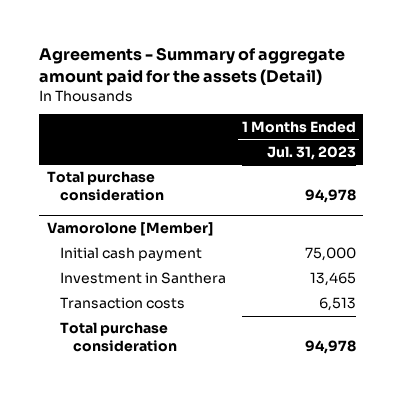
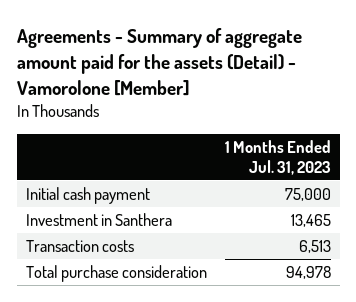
[38,47,345,86] Agreements - Summary of aggregate amount paid for the assets (Detail) -> [16,27,302,96] Agreements - Summary of aggregate amount paid for the assets (Detail) - Vamorolone [Member]
[46,171,164,201] Total purchase consideration -> none
[46,222,214,237] Vamorolone [Member] -> none

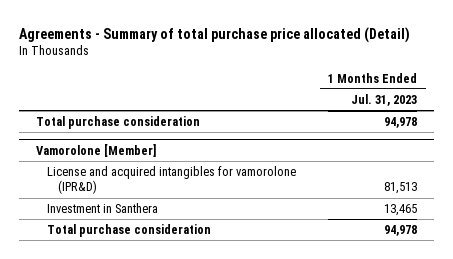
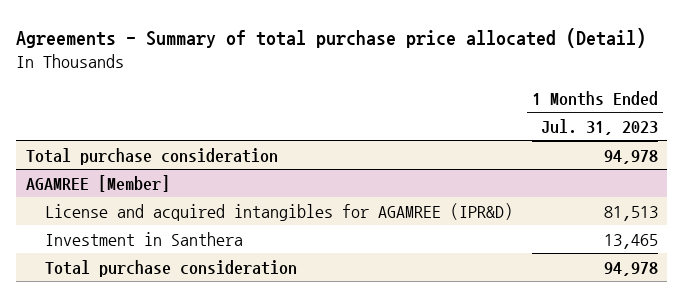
[35,143,156,157] Vamorolone [Member] -> none
none -> [25,174,170,192] AGAMREE [Member]
[46,166,296,195] License and acquired intangibles for vamorolone (IPR&D) -> [44,202,513,221] License and acquired intangibles for AGAMREE (IPR&D)

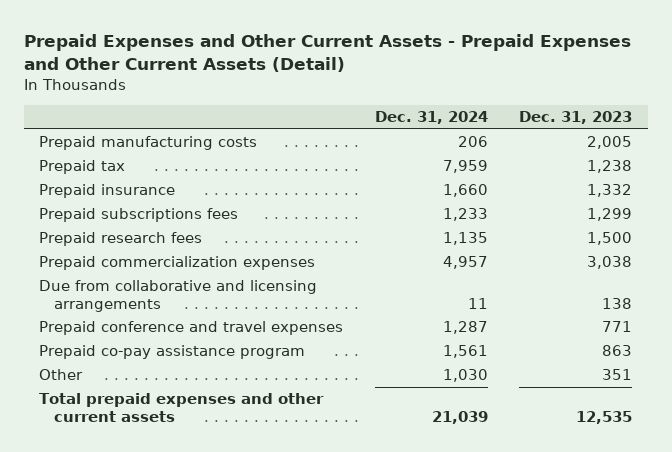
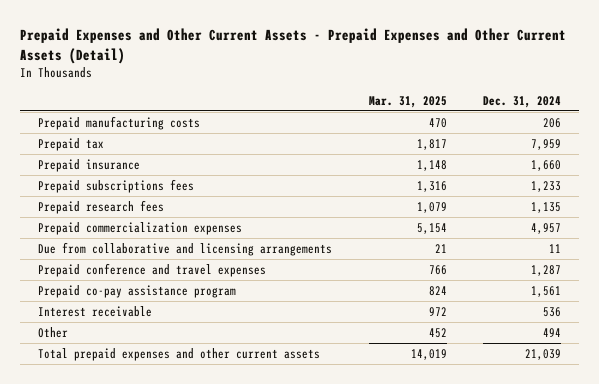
[519,111,633,125] Dec. 31, 2023 -> none
none -> [368,95,447,108] Mar. 31, 2025
none -> [38,306,153,318] Interest receivable
[442,369,488,383] 1,030 -> [542,328,561,338] 494

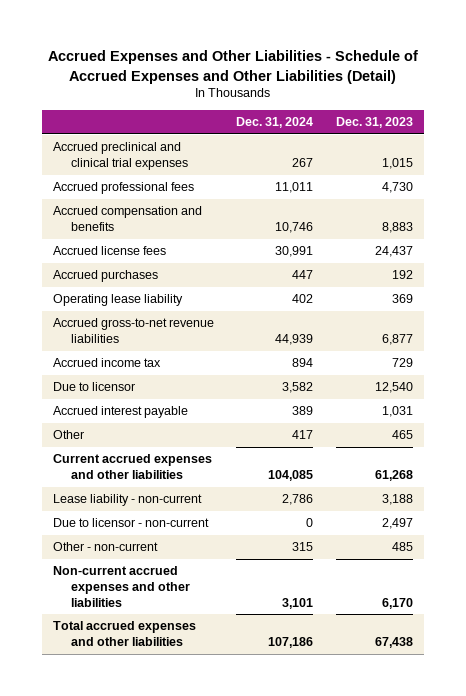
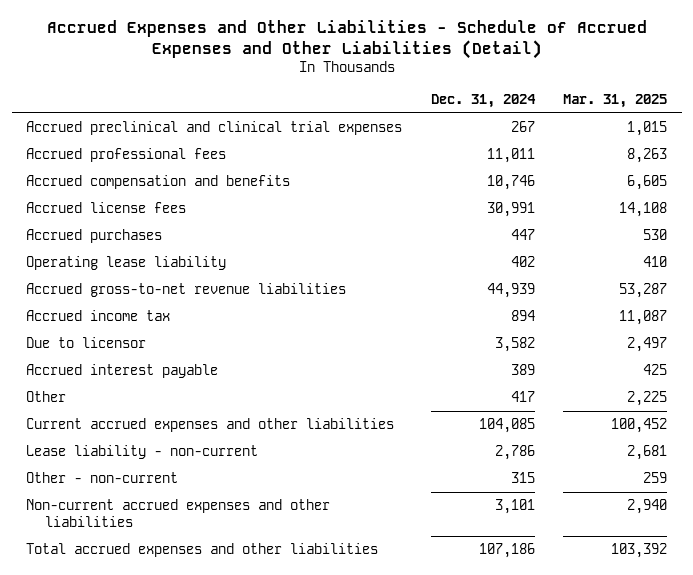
[335,117,413,129] Dec. 31, 2023 -> none
none -> [563,94,668,109] Mar. 31, 2025
[52,518,209,528] Due to licensor - non-current -> none

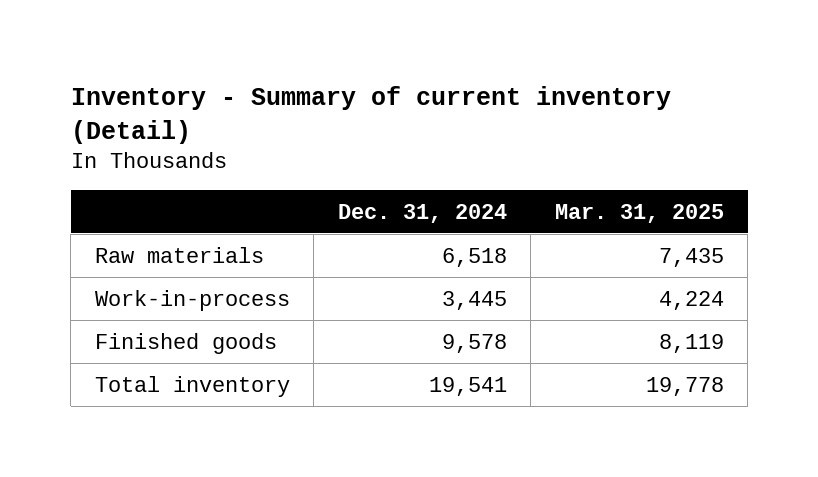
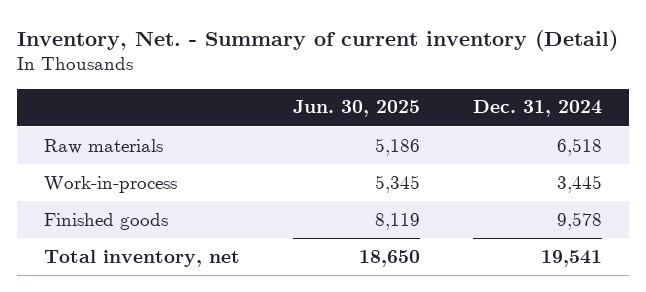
[70,85,671,144] Inventory - Summary of current inventory (Detail) -> [17,29,619,51] Inventory, Net. - Summary of current inventory (Detail)
[554,203,724,223] Mar. 31, 2025 -> none
none -> [293,100,421,118] Jun. 30, 2025
[94,375,290,397] Total inventory -> [43,249,240,267] Total inventory, net

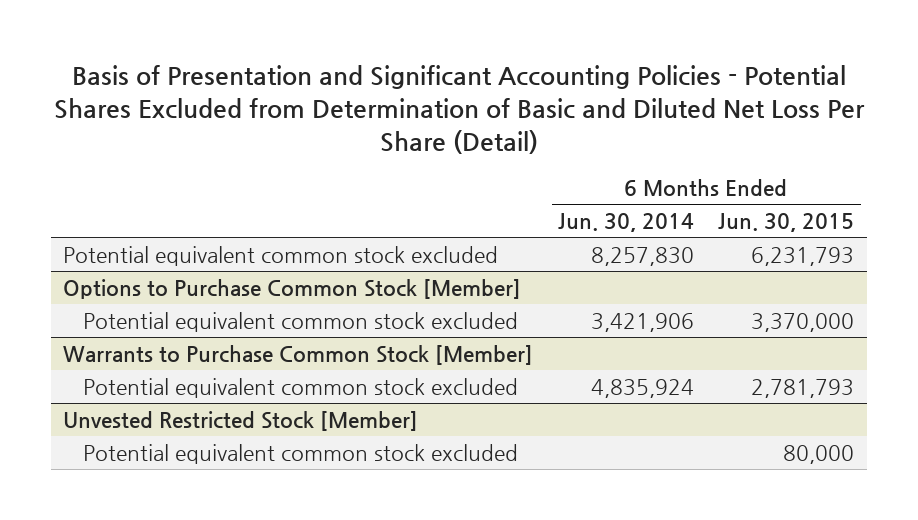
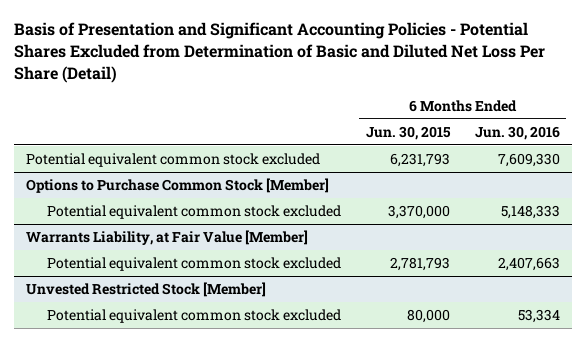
[557,213,694,233] Jun. 30, 2014 -> none
none -> [474,125,560,140] Jun. 30, 2016
[63,344,534,365] Warrants to Purchase Common Stock [Member] -> [25,229,308,245] Warrants Liability, at Fair Value [Member]

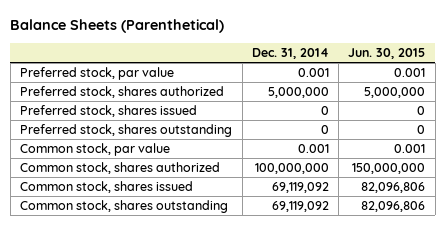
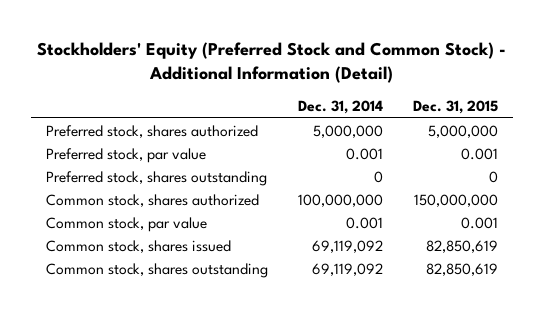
[10,19,225,34] Balance Sheets (Parenthetical) -> [37,41,507,84] Stockholders' Equity (Preferred Stock and Common Stock) - Additional Information (Detail)
[348,48,426,60] Jun. 30, 2015 -> none
none -> [413,100,499,115] Dec. 31, 2015
[20,105,198,118] Preferred stock, shares issued -> none
[20,67,175,81] Preferred stock, par value -> [45,147,206,163] Preferred stock, par value
[20,143,171,157] Common stock, par value -> [45,216,207,232] Common stock, par value

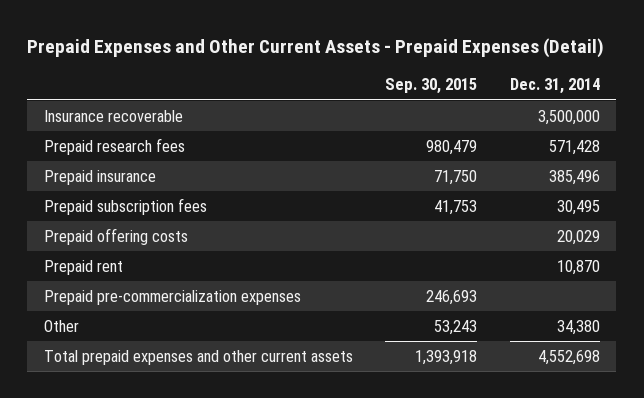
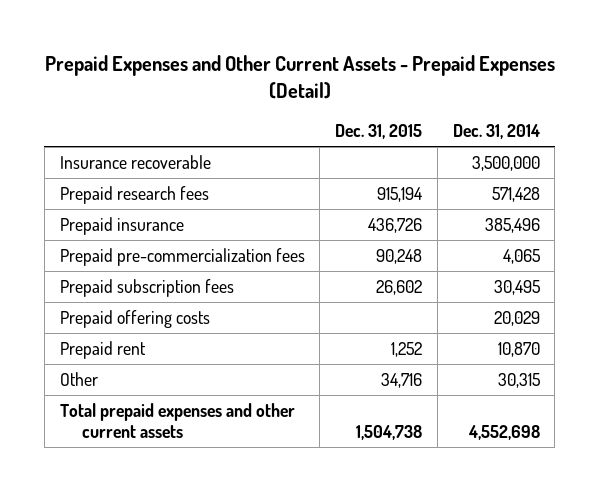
[385,78,478,95] Sep. 30, 2015 -> none
none -> [335,124,423,140] Dec. 31, 2015
none -> [59,247,305,266] Prepaid pre-commercialization fees
[43,289,301,305] Prepaid pre-commercialization expenses -> none
[557,319,601,335] 34,380 -> [497,372,540,388] 30,315

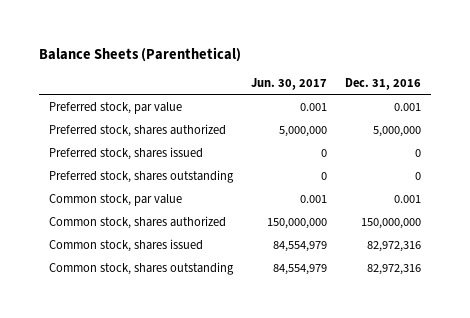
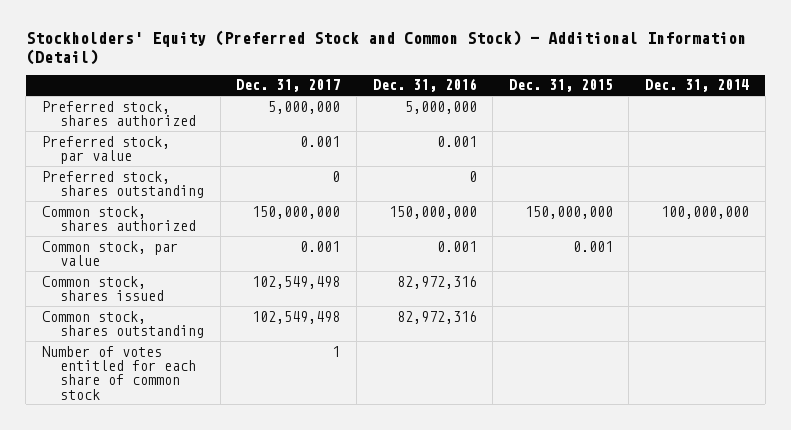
[39,46,242,62] Balance Sheets (Parenthetical) -> [25,30,746,65] Stockholders' Equity (Preferred Stock and Common Stock) - Additional Information (Detail)
[250,78,327,91] Jun. 30, 2017 -> none
none -> [236,79,341,93] Dec. 31, 2017
none -> [508,79,613,93] Dec. 31, 2015
none -> [644,79,749,93] Dec. 31, 2014
[48,146,203,160] Preferred stock, shares issued -> none
[48,101,182,114] Preferred stock, par value -> [42,135,171,165] Preferred stock, par value
[48,193,182,206] Common stock, par value -> [42,240,179,267] Common stock, par value
none -> [42,345,197,400] Number of votes entitled for each share of common stock

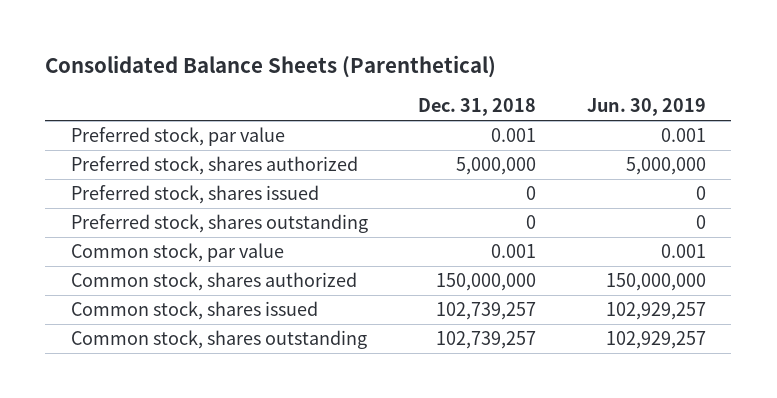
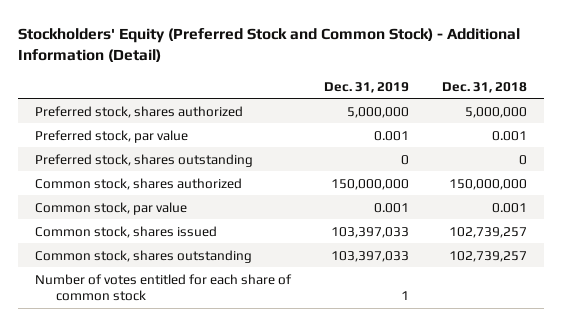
[45,55,497,79] Consolidated Balance Sheets (Parenthetical) -> [18,28,521,63] Stockholders' Equity (Preferred Stock and Common Stock) - Additional Information (Detail)
[587,98,707,117] Jun. 30, 2019 -> none
none -> [324,81,410,93] Dec. 31, 2019
[70,184,319,204] Preferred stock, shares issued -> none
[70,126,285,146] Preferred stock, par value -> [34,129,188,143] Preferred stock, par value
[70,242,284,262] Common stock, par value -> [34,201,187,215] Common stock, par value
none -> [34,273,292,301] Number of votes entitled for each share of common stock

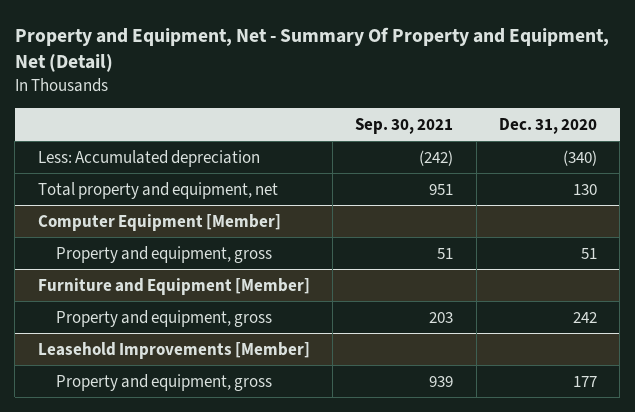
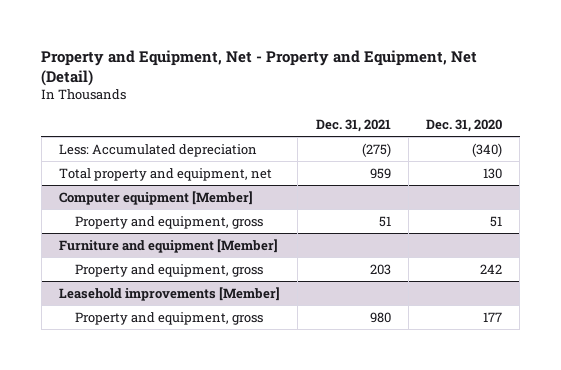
[14,26,609,73] Property and Equipment, Net - Summary Of Property and Equipment, Net (Detail) -> [41,49,478,86] Property and Equipment, Net - Property and Equipment, Net (Detail)
[355,117,454,134] Sep. 30, 2021 -> none
none -> [315,119,391,133] Dec. 31, 2021
[37,213,281,231] Computer Equipment [Member] -> [59,190,254,205] Computer equipment [Member]
[37,277,310,295] Furniture and Equipment [Member] -> [59,238,279,253] Furniture and equipment [Member]
[37,341,310,359] Leasehold Improvements [Member] -> [59,286,281,301] Leasehold improvements [Member]

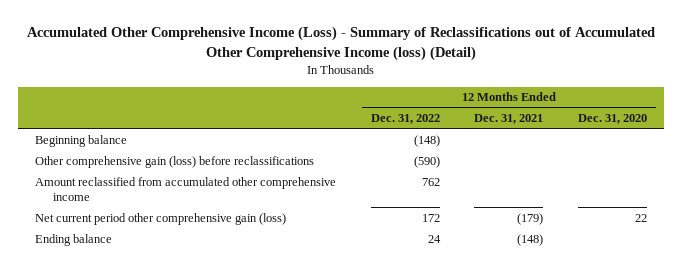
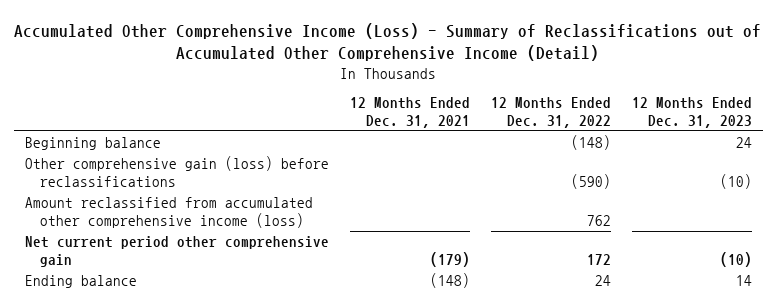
[27,26,656,61] Accumulated Other Comprehensive Income (Loss) - Summary of Reclassifications out of Accumulated Other Comprehensive Income (loss) (Detail) -> [14,23,762,62] Accumulated Other Comprehensive Income (Loss) - Summary of Reclassifications out of Accumulated Other Comprehensive Income (Detail)
[577,113,647,124] Dec. 31, 2020 -> none
none -> [632,97,753,128] 12 Months Ended Dec. 31, 2023
[35,176,337,201] Amount reclassified from accumulated other comprehensive income -> [24,197,313,228] Amount reclassified from accumulated other comprehensive income (loss)
[35,212,287,225] Net current period other comprehensive gain (loss) -> [24,236,329,267] Net current period other comprehensive gain

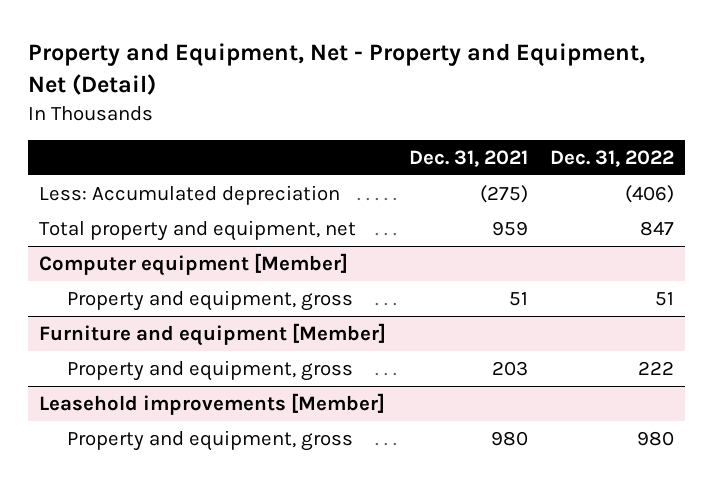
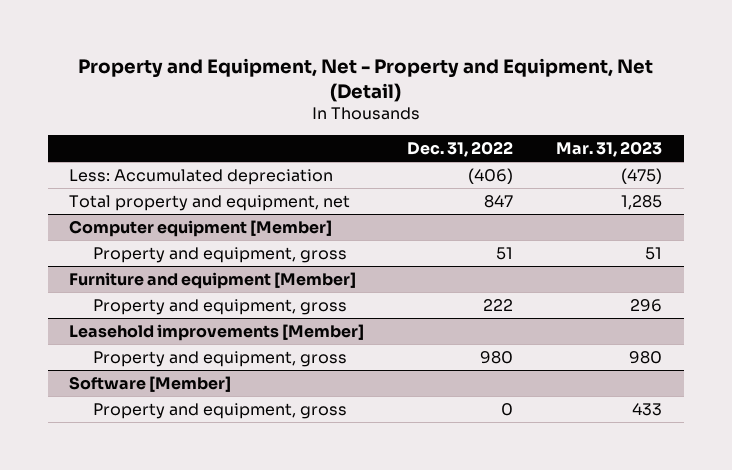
[408,150,528,168] Dec. 31, 2021 -> none
none -> [556,141,663,158] Mar. 31, 2023
none -> [69,375,232,392] Software [Member]
none -> [92,402,347,419] Property and equipment, gross

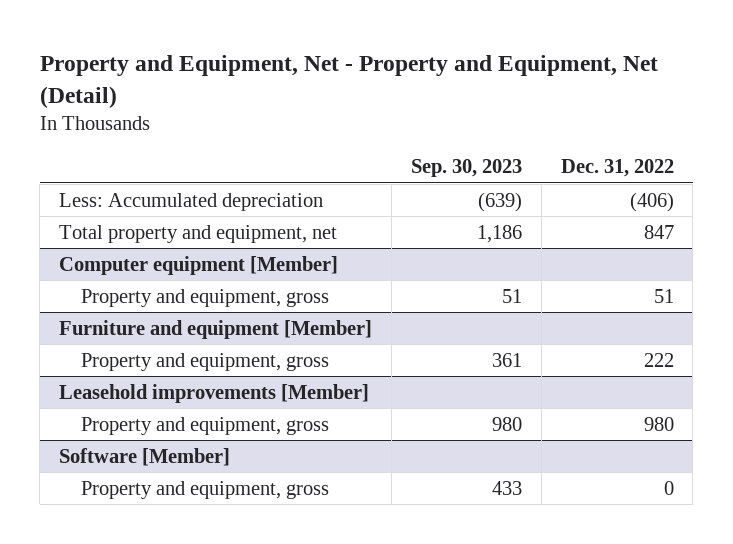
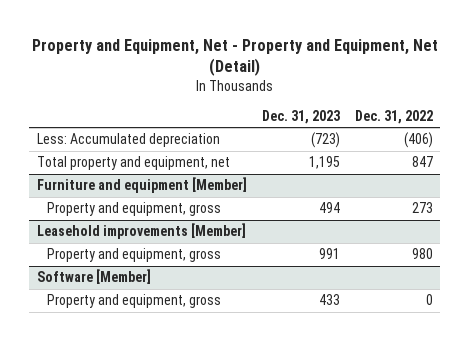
[410,159,522,178] Sep. 30, 2023 -> none
none -> [261,109,340,124] Dec. 31, 2023
[59,255,339,275] Computer equipment [Member] -> none
[80,288,329,307] Property and equipment, gross -> none
[643,352,674,367] 222 -> [411,202,433,214] 273

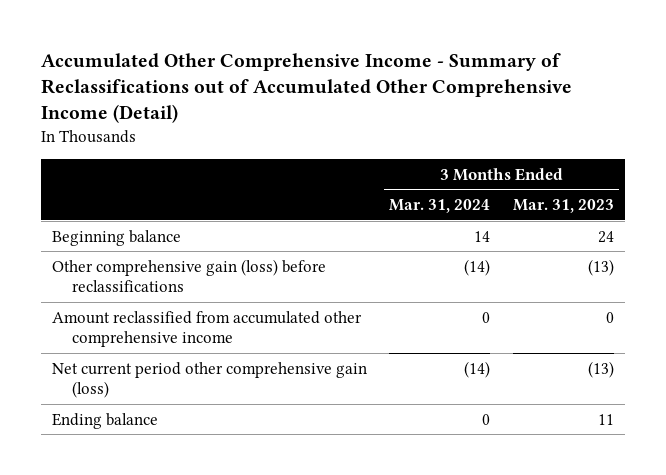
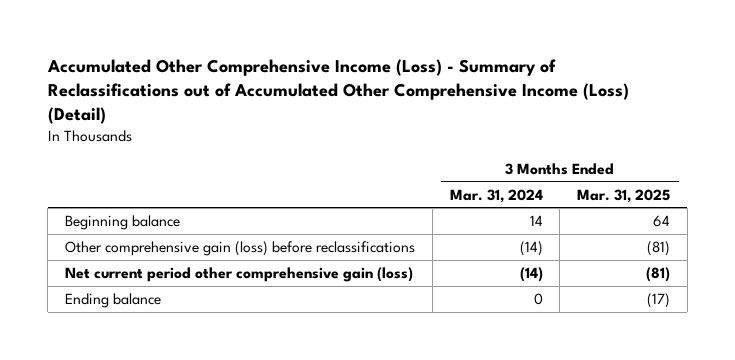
[41,53,573,124] Accumulated Other Comprehensive Income - Summary of Reclassifications out of Accumulated Other Comprehensive Income (Detail) -> [46,58,629,124] Accumulated Other Comprehensive Income (Loss) - Summary of Reclassifications out of Accumulated Other Comprehensive Income (Loss) (Detail)
[512,198,614,213] Mar. 31, 2023 -> none
none -> [577,188,671,203] Mar. 31, 2025
[52,310,363,348] Amount reclassified from accumulated other comprehensive income -> none

